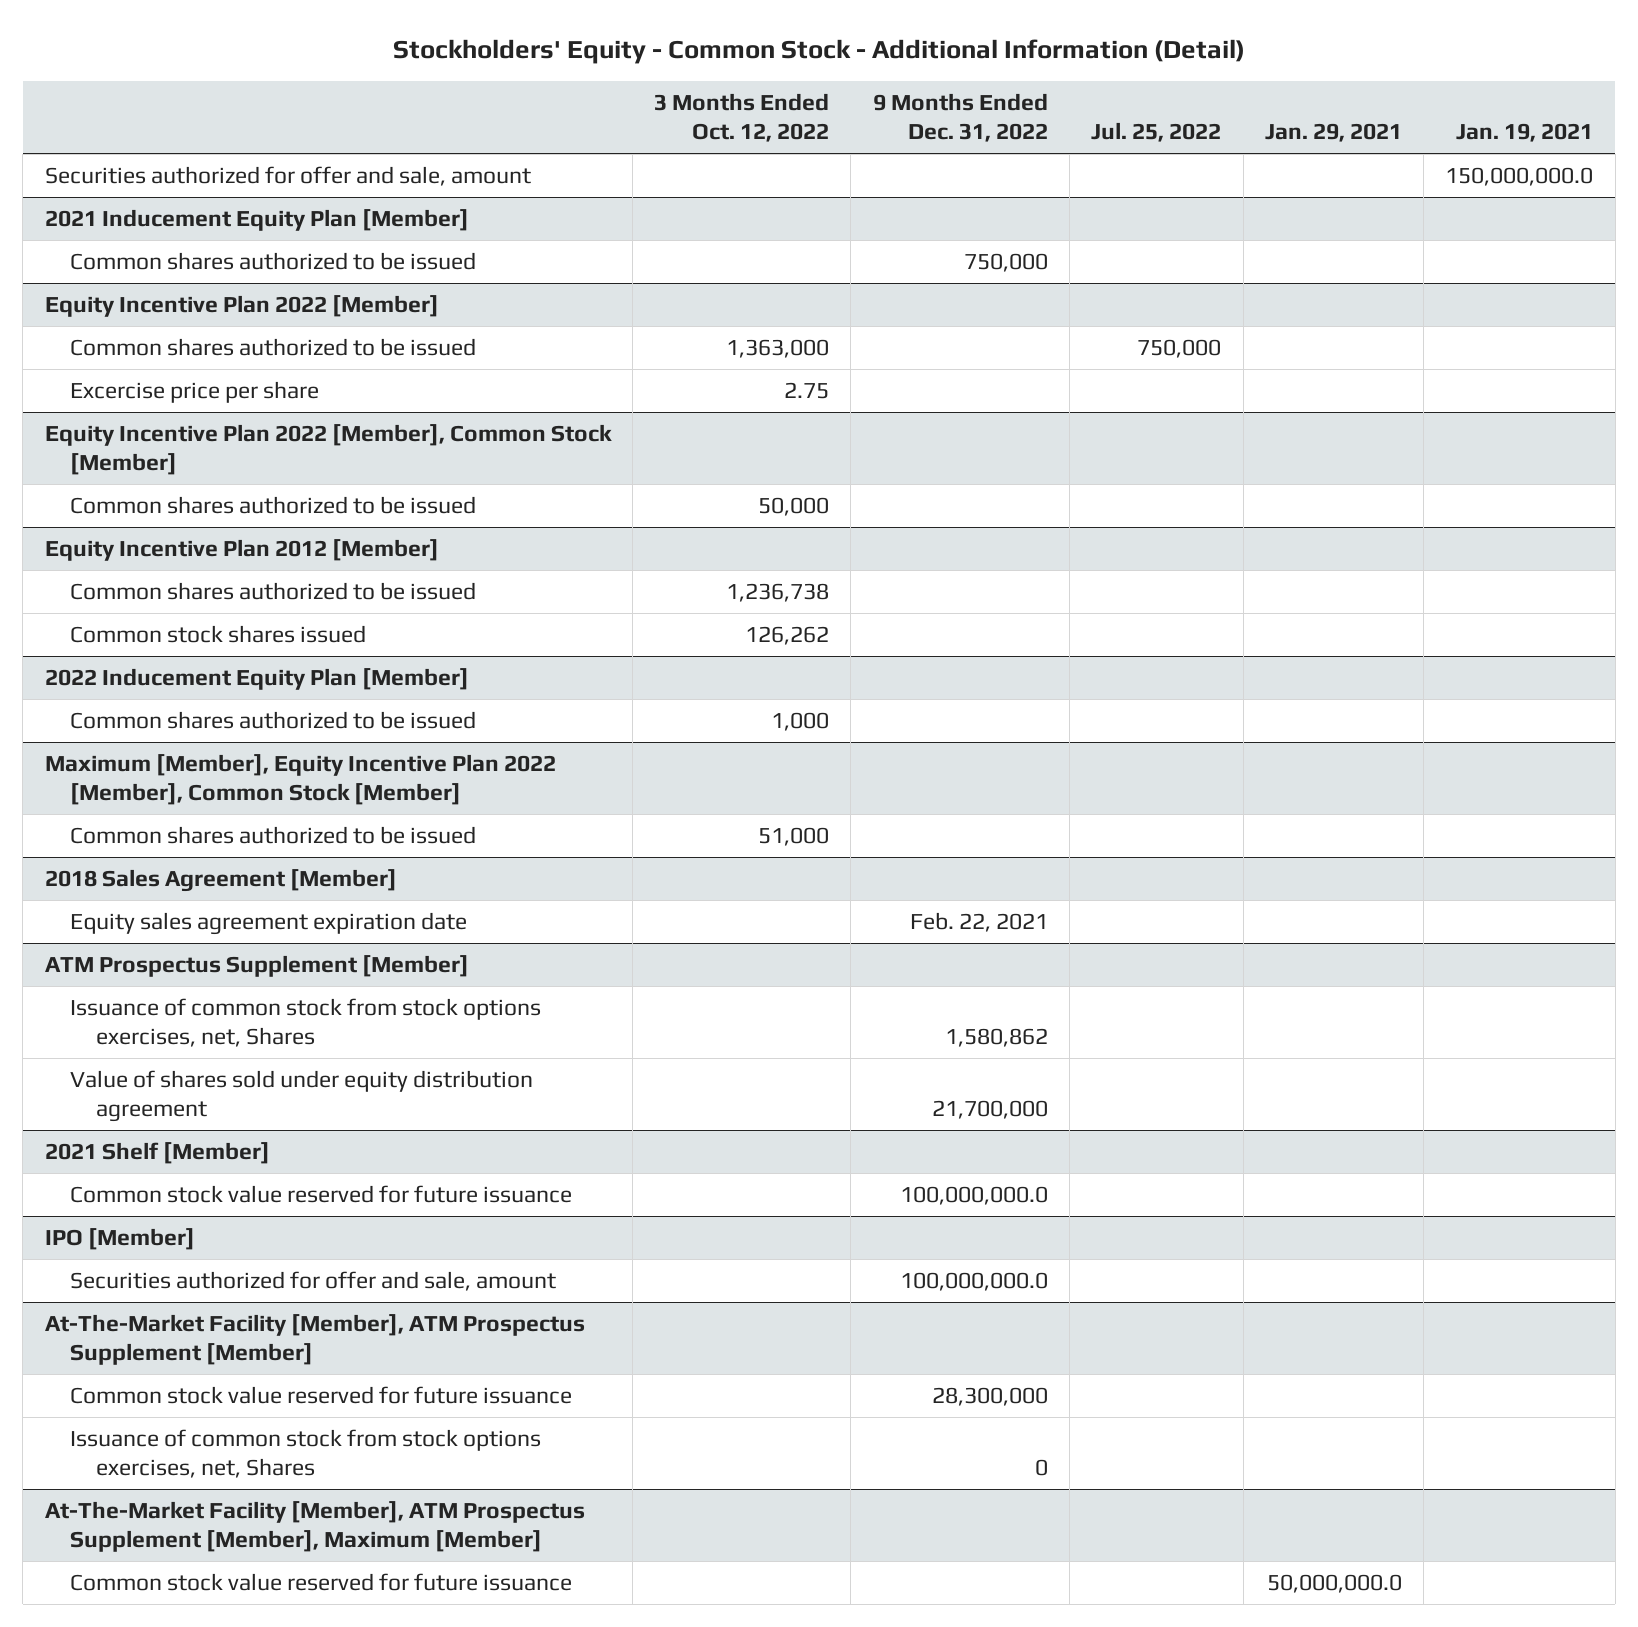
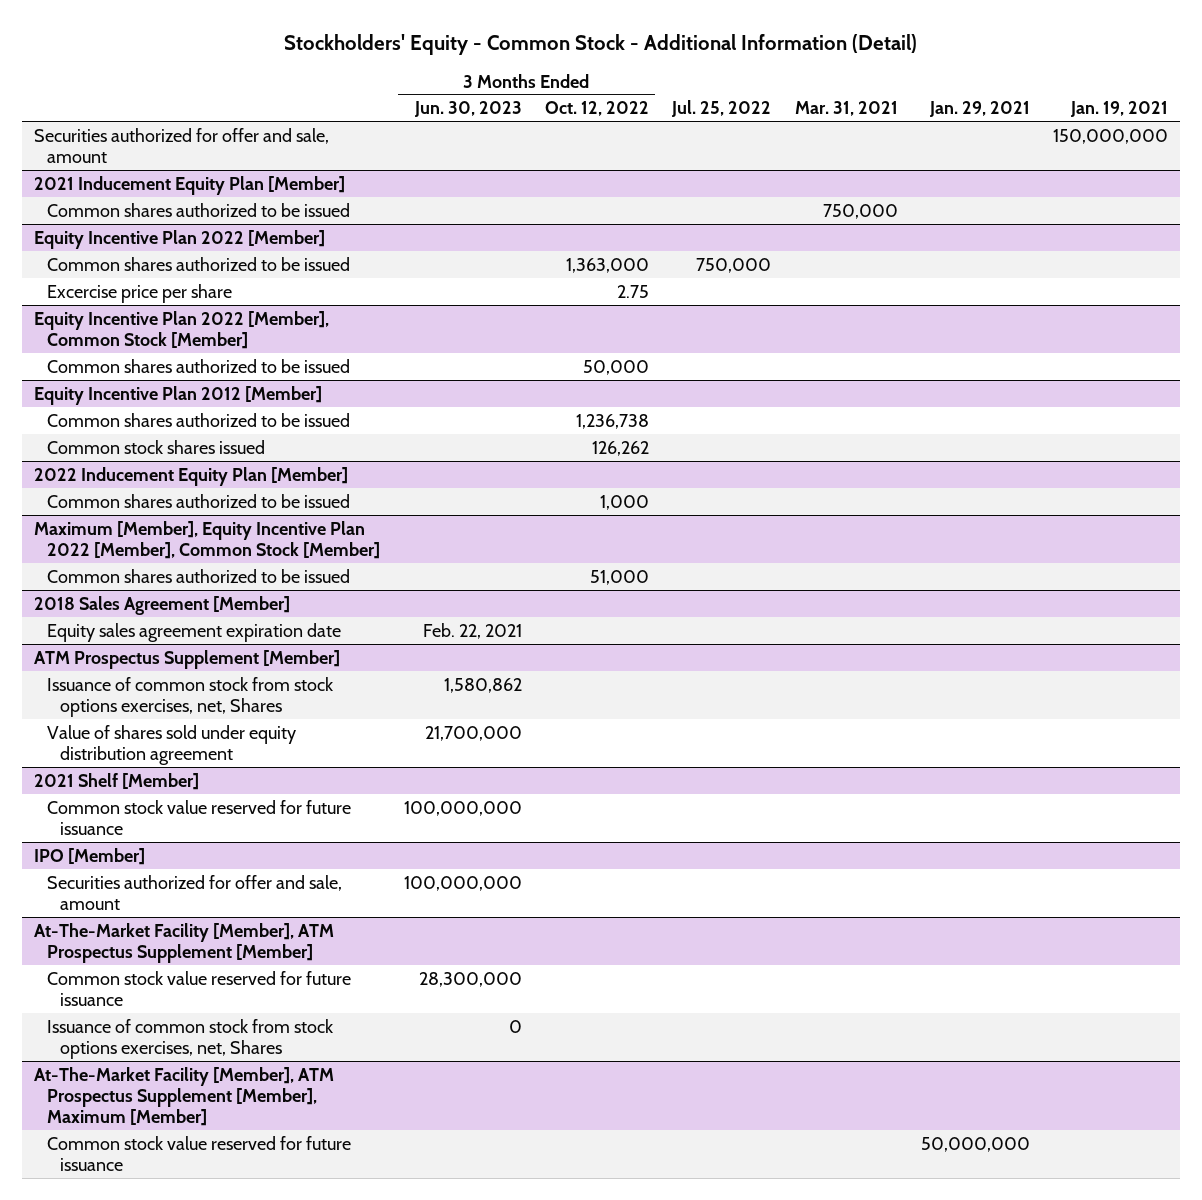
[872,92,1048,143] 9 Months Ended Dec. 31, 2022 -> none
none -> [413,101,522,118] Jun. 30, 2023
none -> [794,101,898,117] Mar. 31, 2021
[1445,166,1594,186] 150,000,000.0 -> [1053,128,1169,144] 150,000,000
[1266,1573,1402,1593] 50,000,000.0 -> [920,1136,1030,1152] 50,000,000

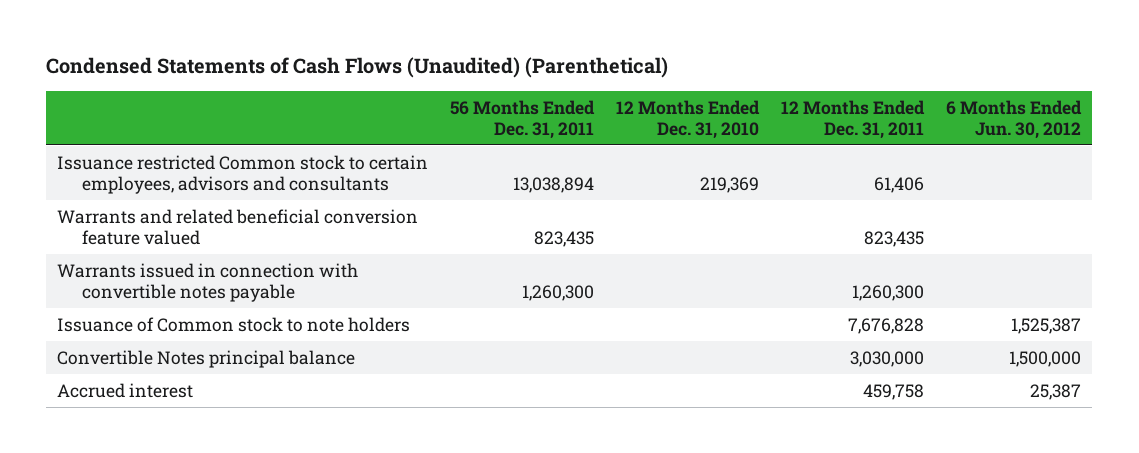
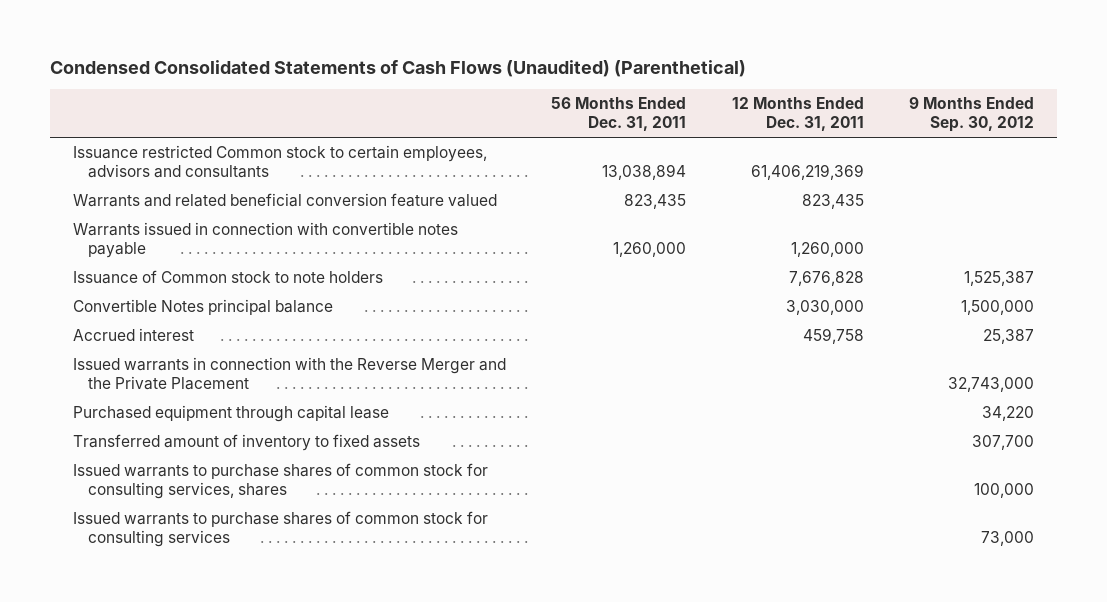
[46,57,669,79] Condensed Statements of Cash Flows (Unaudited) (Parenthetical) -> [49,59,746,77] Condensed Consolidated Statements of Cash Flows (Unaudited) (Parenthetical)
[616,99,761,139] 12 Months Ended Dec. 31, 2010 -> none
[946,99,1083,139] 6 Months Ended Jun. 30, 2012 -> none
none -> [909,97,1035,133] 9 Months Ended Sep. 30, 2012
[874,176,925,193] 61,406 -> [750,163,864,180] 61,406,219,369
[522,284,595,301] 1,260,300 -> [613,241,687,257] 1,260,000
[852,284,925,301] 1,260,300 -> [790,241,864,257] 1,260,000
none -> [72,357,506,390] Issued warrants in connection with the Reverse Merger and the Private Placement
none -> [72,405,389,423] Purchased equipment through capital lease
none -> [72,434,420,452] Transferred amount of inventory to fixed assets
none -> [72,463,488,499] Issued warrants to purchase shares of common stock for consulting services, shares
none -> [72,511,488,547] Issued warrants to purchase shares of common stock for consulting services

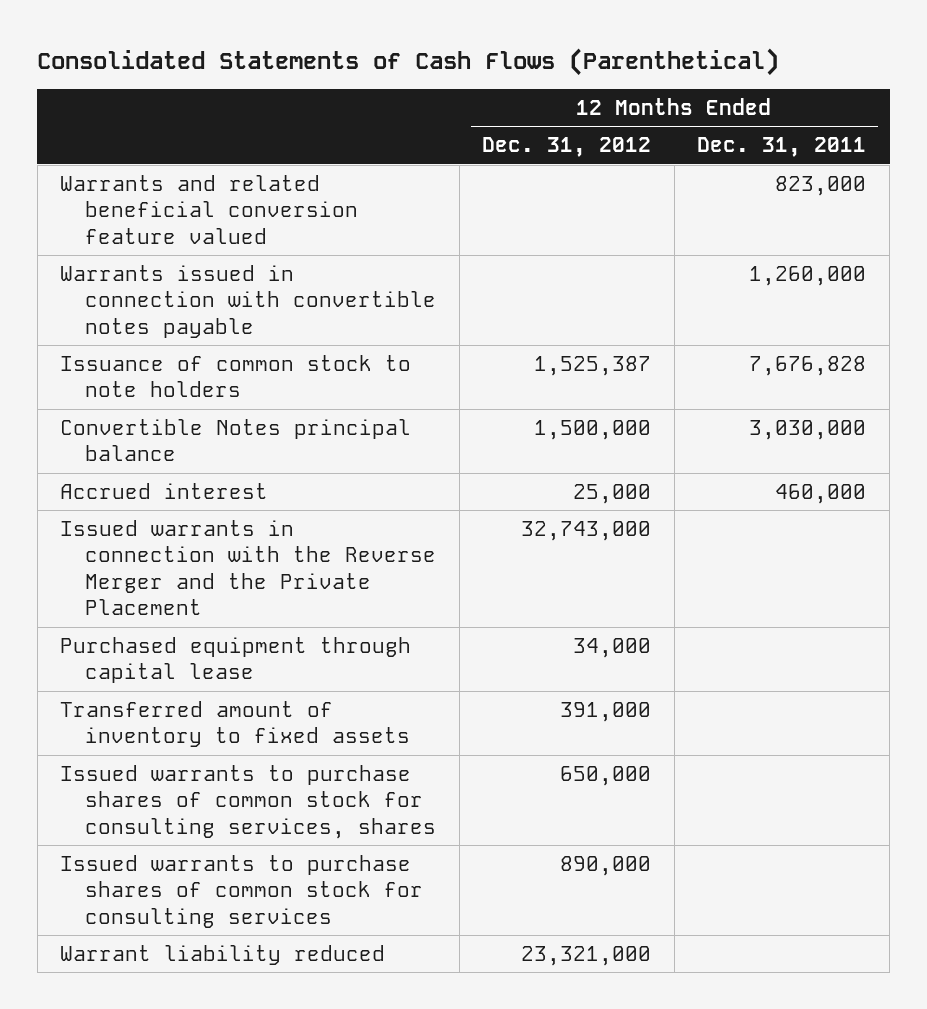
[49,59,746,77] Condensed Consolidated Statements of Cash Flows (Unaudited) (Parenthetical) -> [37,47,780,76] Consolidated Statements of Cash Flows (Parenthetical)
[551,97,687,132] 56 Months Ended Dec. 31, 2011 -> none
[909,97,1035,133] 9 Months Ended Sep. 30, 2012 -> none
none -> [482,137,652,158] Dec. 31, 2012
[72,145,487,178] Issuance restricted Common stock to certain employees, advisors and consultants -> none
[801,194,864,210] 823,435 -> [775,175,867,196] 823,000
[72,270,383,285] Issuance of Common stock to note holders -> [60,354,412,398] Issuance of common stock to note holders
[802,328,864,345] 459,758 -> [775,483,867,504] 460,000
none -> [60,944,386,965] Warrant liability reduced

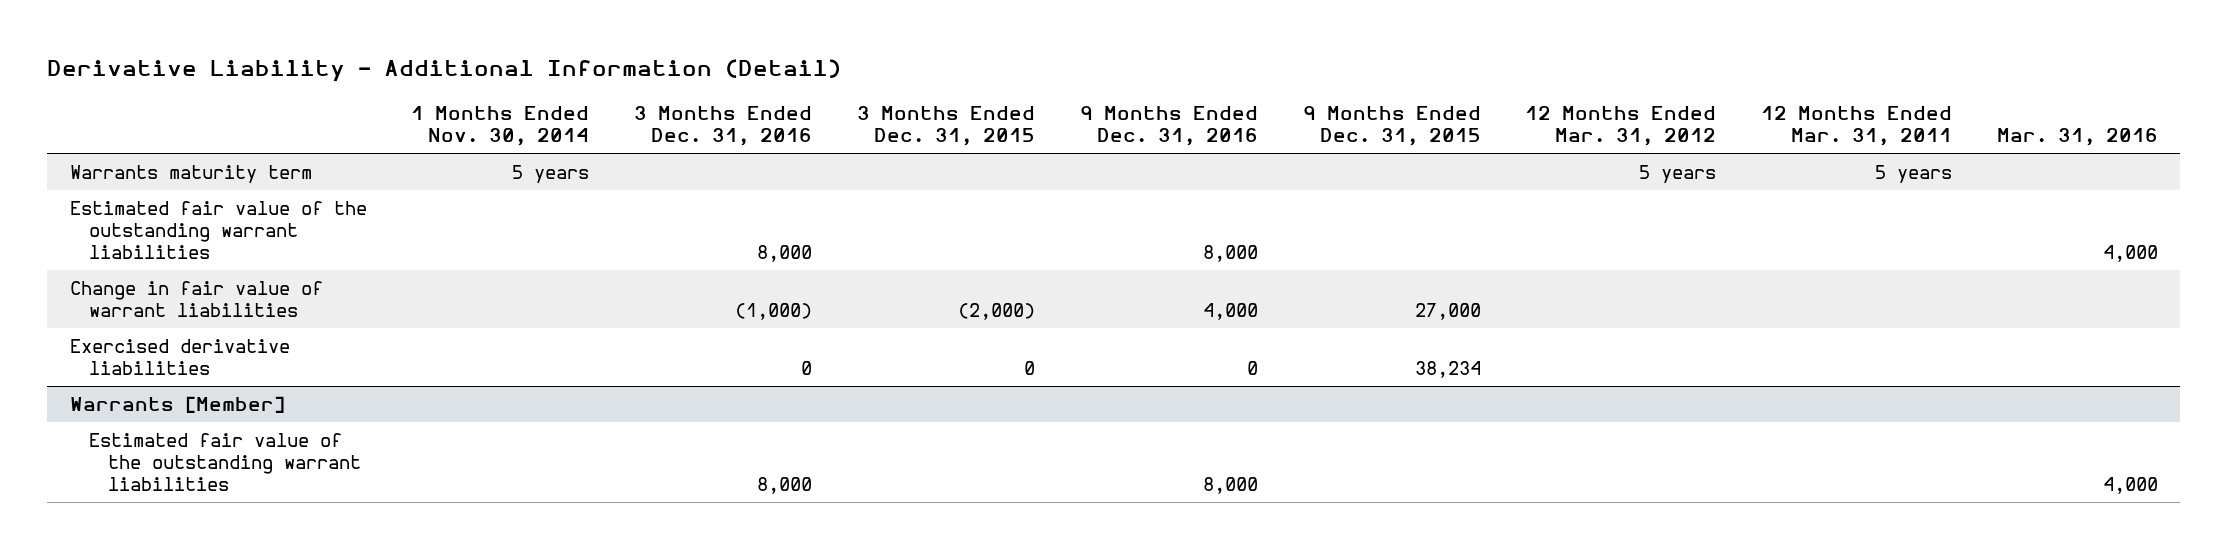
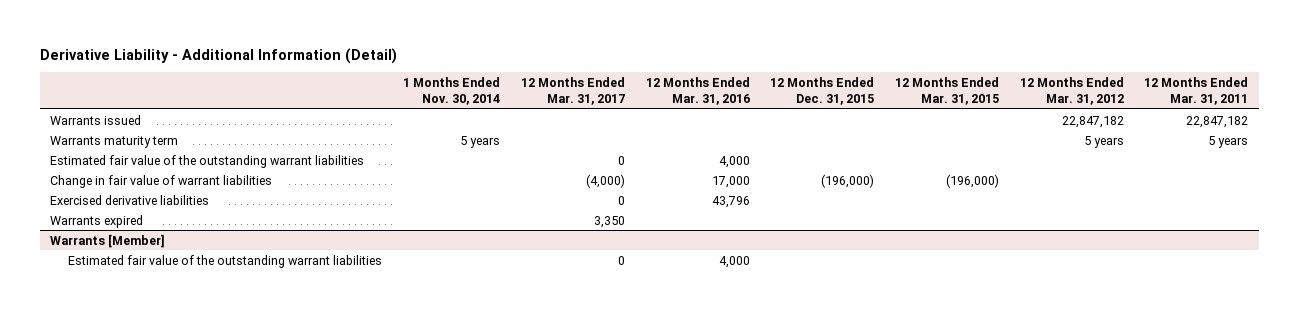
[634,106,813,147] 3 Months Ended Dec. 31, 2016 -> none
[857,106,1036,147] 3 Months Ended Dec. 31, 2015 -> none
[1079,106,1258,147] 9 Months Ended Dec. 31, 2016 -> none
[1302,106,1481,147] 9 Months Ended Dec. 31, 2015 -> none
[1996,128,2158,147] Mar. 31, 2016 -> none
none -> [520,77,625,106] 12 Months Ended Mar. 31, 2017
none -> [645,77,750,106] 12 Months Ended Mar. 31, 2016
none -> [770,77,875,106] 12 Months Ended Dec. 31, 2015
none -> [894,77,999,106] 12 Months Ended Mar. 31, 2015
none -> [50,114,142,125] Warrants issued
none -> [50,214,144,228] Warrants expired

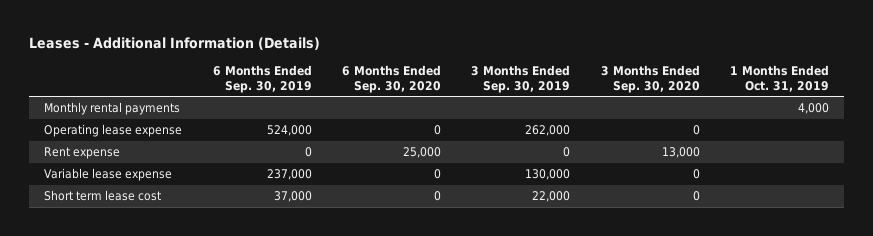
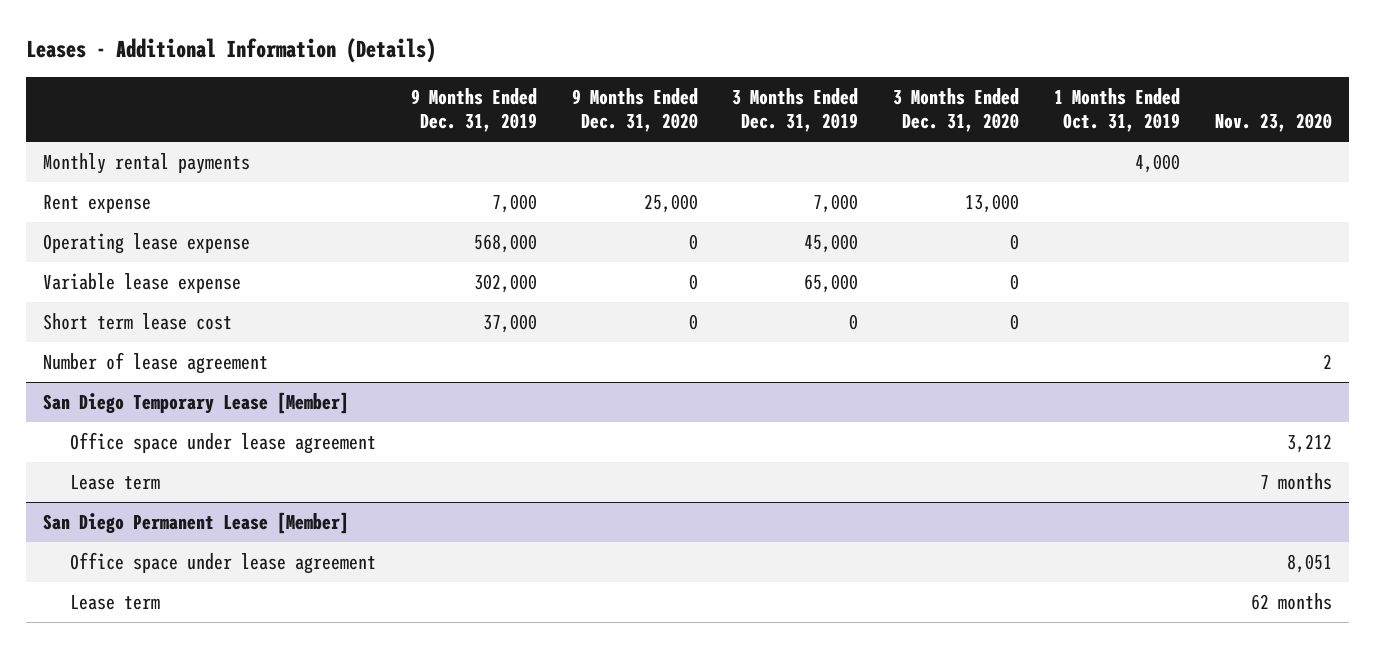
[212,65,312,93] 6 Months Ended Sep. 30, 2019 -> none
[342,65,442,93] 6 Months Ended Sep. 30, 2020 -> none
[471,65,571,93] 3 Months Ended Sep. 30, 2019 -> none
[600,65,700,93] 3 Months Ended Sep. 30, 2020 -> none
none -> [410,87,537,133] 9 Months Ended Dec. 31, 2019
none -> [571,87,698,133] 9 Months Ended Dec. 31, 2020
none -> [732,87,859,133] 3 Months Ended Dec. 31, 2019
none -> [893,87,1020,133] 3 Months Ended Dec. 31, 2020
none -> [1214,113,1332,133] Nov. 23, 2020
[44,124,183,138] Operating lease expense -> [43,232,251,254] Operating lease expense
none -> [43,351,269,374] Number of lease agreement
none -> [43,391,350,414] San Diego Temporary Lease [Member]
none -> [70,431,377,454] Office space under lease agreement
none -> [70,474,161,490] Lease term
none -> [43,511,350,534] San Diego Permanent Lease [Member]
none -> [70,551,377,574] Office space under lease agreement
none -> [70,594,161,610] Lease term

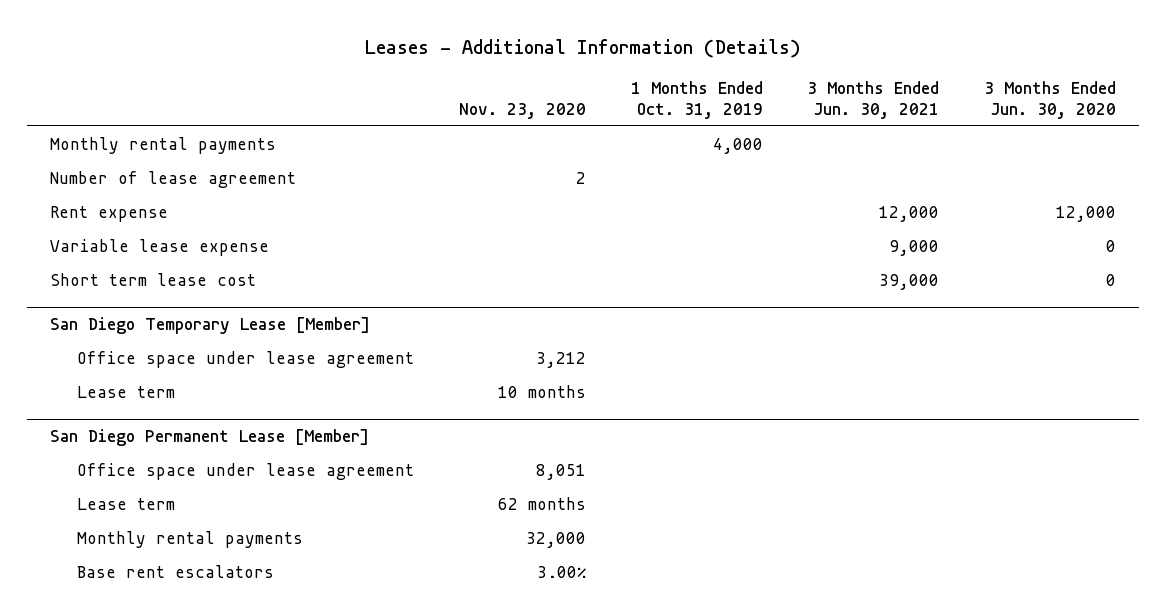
[410,87,537,133] 9 Months Ended Dec. 31, 2019 -> none
[571,87,698,133] 9 Months Ended Dec. 31, 2020 -> none
[732,87,859,133] 3 Months Ended Dec. 31, 2019 -> none
[893,87,1020,133] 3 Months Ended Dec. 31, 2020 -> none
none -> [807,80,940,119] 3 Months Ended Jun. 30, 2021
none -> [984,80,1117,119] 3 Months Ended Jun. 30, 2020
[43,351,269,374] Number of lease agreement -> [49,170,296,188] Number of lease agreement
[43,232,251,254] Operating lease expense -> none
[1259,472,1332,490] 7 months -> [497,384,586,398] 10 months
none -> [76,530,303,548] Monthly rental payments
none -> [76,564,274,578] Base rent escalators

